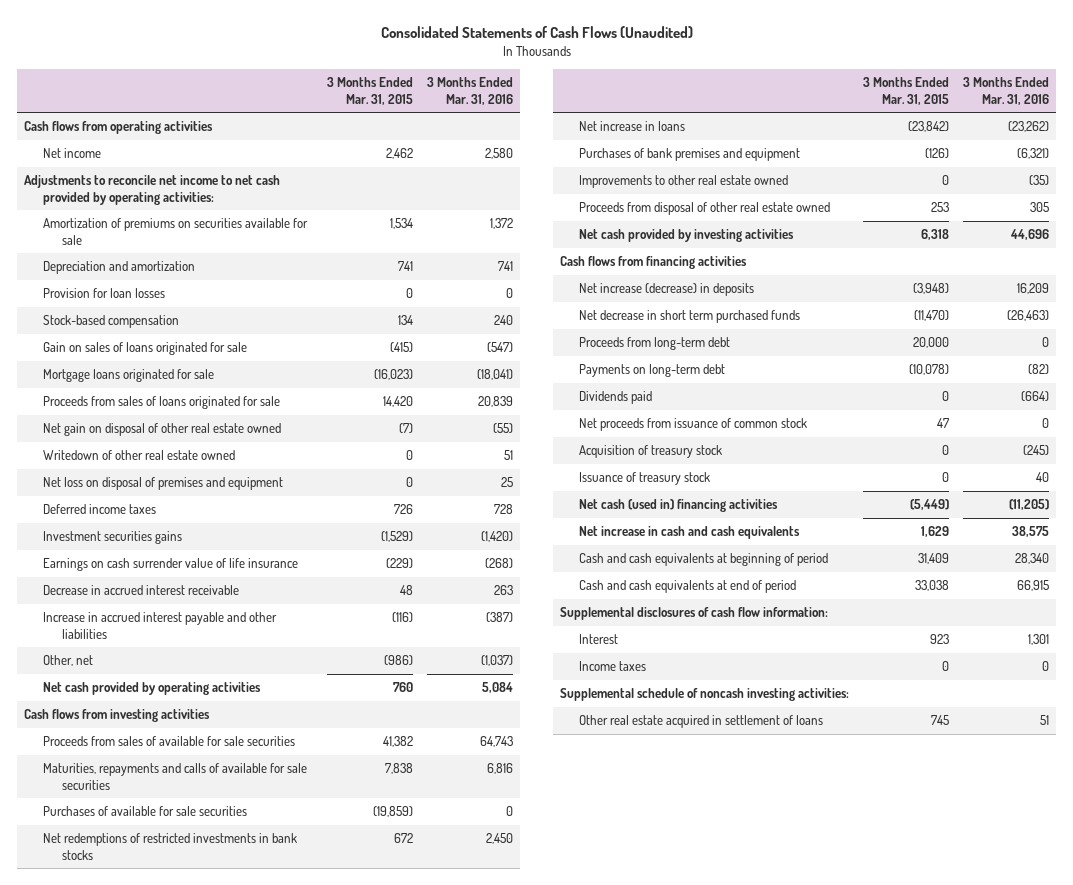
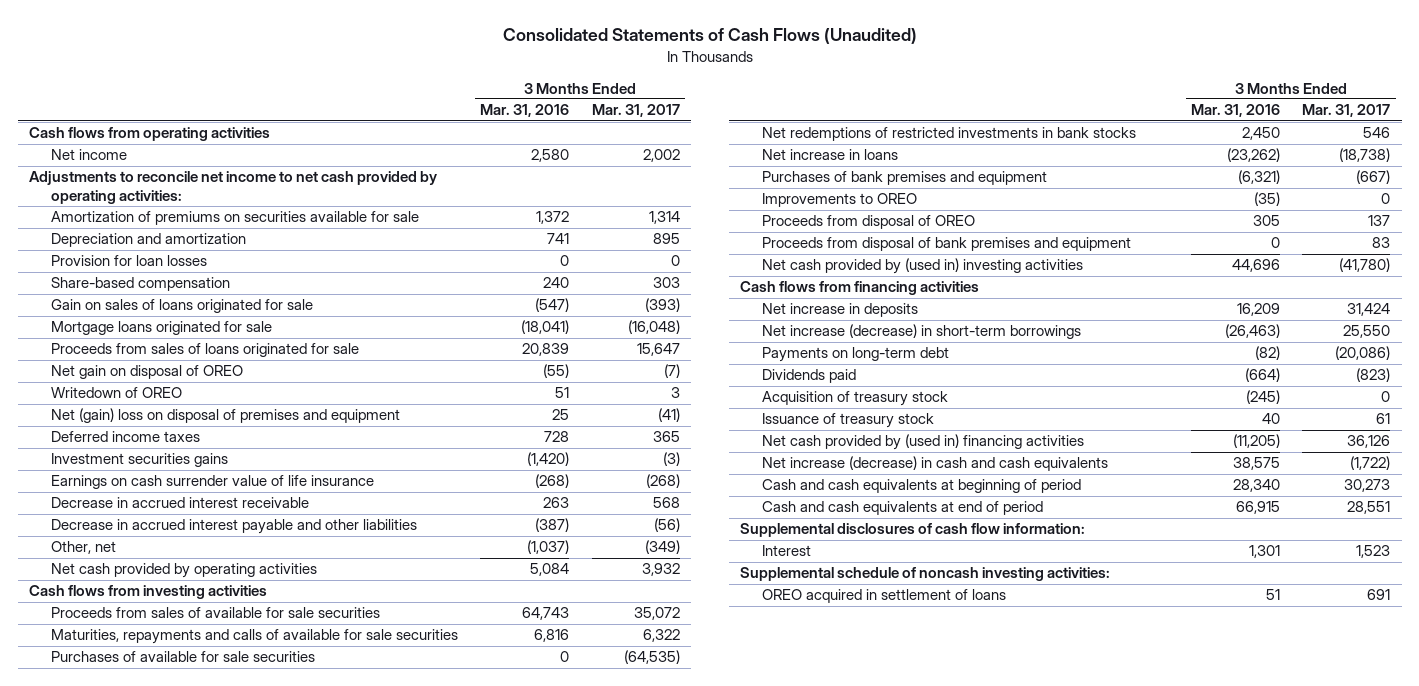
[327,77,414,105] 3 Months Ended Mar. 31, 2015 -> none
none -> [591,104,680,118] Mar. 31, 2017
[43,315,180,329] Stock-based compensation -> [50,277,230,292] Share-based compensation
[43,423,282,437] Net gain on disposal of other real estate owned -> [50,365,243,380] Net gain on disposal of OREO
[43,450,236,461] Writedown of other real estate owned -> [50,387,182,399] Writedown of OREO
[43,477,284,491] Net loss on disposal of premises and equipment -> [50,408,400,424] Net (gain) loss on disposal of premises and equipment
[43,612,278,639] Increase in accrued interest payable and other liabilities -> [50,519,417,535] Decrease in accrued interest payable and other liabilities
[578,175,788,189] Improvements to other real estate owned -> [761,193,917,208] Improvements to OREO
[578,202,830,216] Proceeds from disposal of other real estate owned -> [761,215,975,230] Proceeds from disposal of OREO
none -> [761,237,1131,252] Proceeds from disposal of bank premises and equipment
[578,229,794,243] Net cash provided by investing activities -> [761,258,1083,275] Net cash provided by (used in) investing activities
[578,337,730,351] Proceeds from long-term debt -> none
[578,283,754,297] Net increase (decrease) in deposits -> [761,303,918,318] Net increase in deposits
[578,310,800,324] Net decrease in short term purchased funds -> [761,324,1081,340] Net increase (decrease) in short-term borrowings
[578,418,807,432] Net proceeds from issuance of common stock -> none
[578,499,778,513] Net cash (used in) financing activities -> [761,434,1084,451] Net cash provided by (used in) financing activities
[578,526,800,540] Net increase in cash and cash equivalents -> [761,456,1108,472] Net increase (decrease) in cash and cash equivalents
[578,661,646,672] Income taxes -> none
[578,715,823,729] Other real estate acquired in settlement of loans -> [761,589,1006,604] OREO acquired in settlement of loans

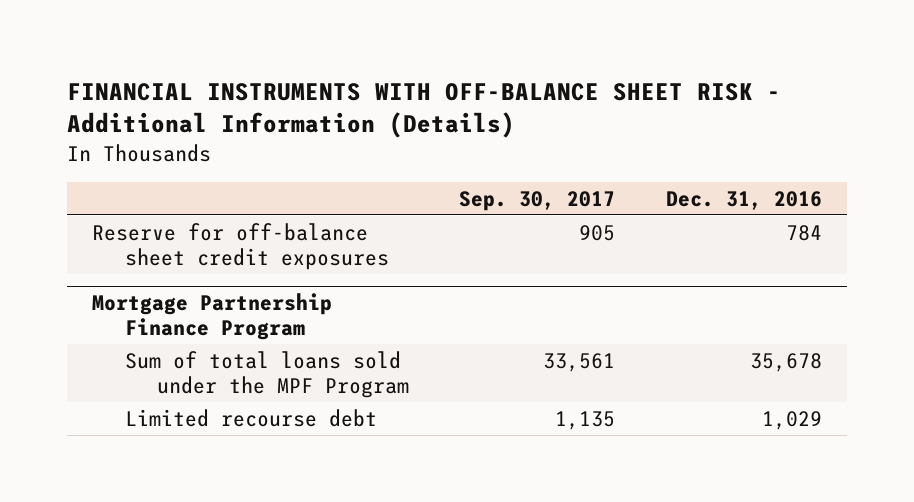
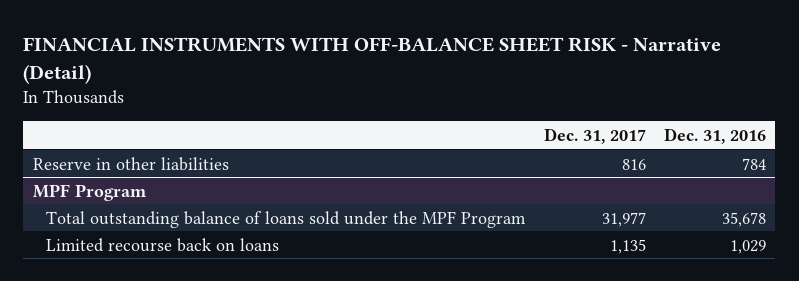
[66,82,781,139] FINANCIAL INSTRUMENTS WITH OFF-BALANCE SHEET RISK - Additional Information (Details) -> [23,37,722,85] FINANCIAL INSTRUMENTS WITH OFF-BALANCE SHEET RISK - Narrative (Detail)
[459,190,616,211] Sep. 30, 2017 -> none
none -> [543,127,646,144] Dec. 31, 2017
[91,222,389,270] Reserve for off-balance sheet credit exposures -> [32,156,229,171] Reserve in other liabilities
[91,293,332,341] Mortgage Partnership Finance Program -> [32,183,147,201] MPF Program
[124,350,410,398] Sum of total loans sold under the MPF Program -> [46,210,527,228] Total outstanding balance of loans sold under the MPF Program
[124,408,377,427] Limited recourse debt -> [46,237,280,252] Limited recourse back on loans

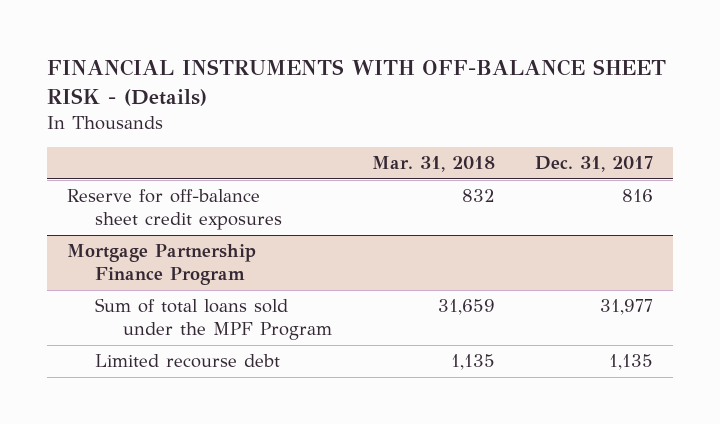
[23,37,722,85] FINANCIAL INSTRUMENTS WITH OFF-BALANCE SHEET RISK - Narrative (Detail) -> [46,59,666,106] FINANCIAL INSTRUMENTS WITH OFF-BALANCE SHEET RISK - (Details)
[664,127,767,144] Dec. 31, 2016 -> none
none -> [371,156,495,173] Mar. 31, 2018
[32,156,229,171] Reserve in other liabilities -> [66,189,282,231] Reserve for off-balance sheet credit exposures
[32,183,147,201] MPF Program -> [66,244,256,286] Mortgage Partnership Finance Program
[46,210,527,228] Total outstanding balance of loans sold under the MPF Program -> [94,298,332,341] Sum of total loans sold under the MPF Program
[46,237,280,252] Limited recourse back on loans -> [94,354,280,369] Limited recourse debt

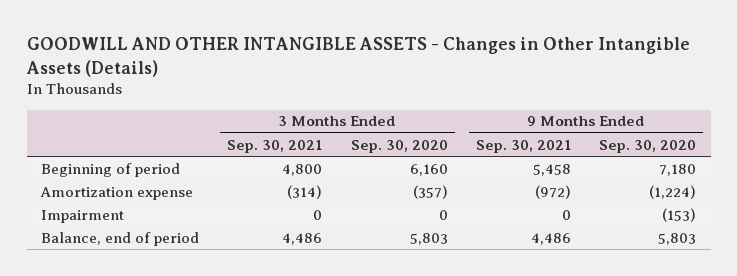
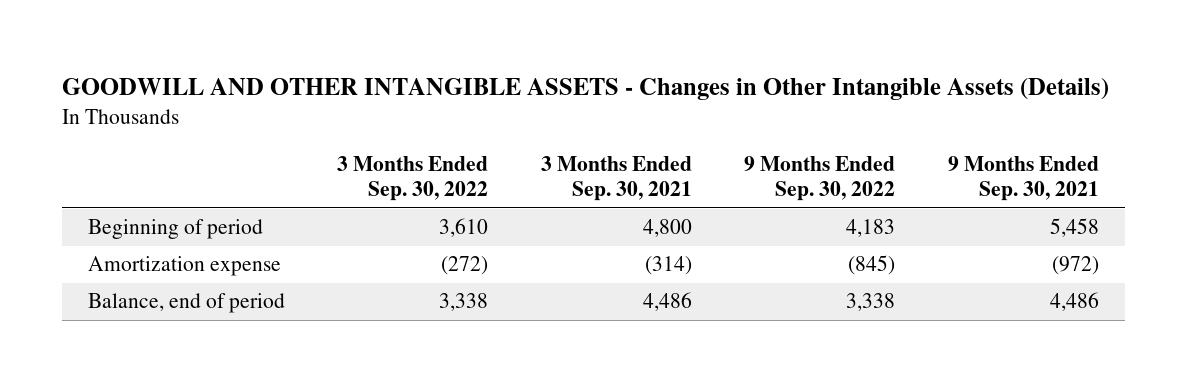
[350,139,448,153] Sep. 30, 2020 -> none
[599,139,697,153] Sep. 30, 2020 -> none
none -> [337,156,489,202] 3 Months Ended Sep. 30, 2022
none -> [744,156,896,202] 9 Months Ended Sep. 30, 2022
[40,209,124,223] Impairment -> none

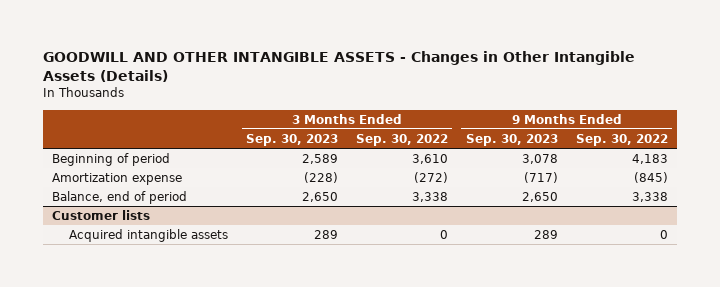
[540,156,692,202] 3 Months Ended Sep. 30, 2021 -> none
[947,156,1099,202] 9 Months Ended Sep. 30, 2021 -> none
none -> [246,133,339,146] Sep. 30, 2023
none -> [465,133,558,146] Sep. 30, 2023
none -> [51,210,150,221] Customer lists
none -> [69,229,229,243] Acquired intangible assets

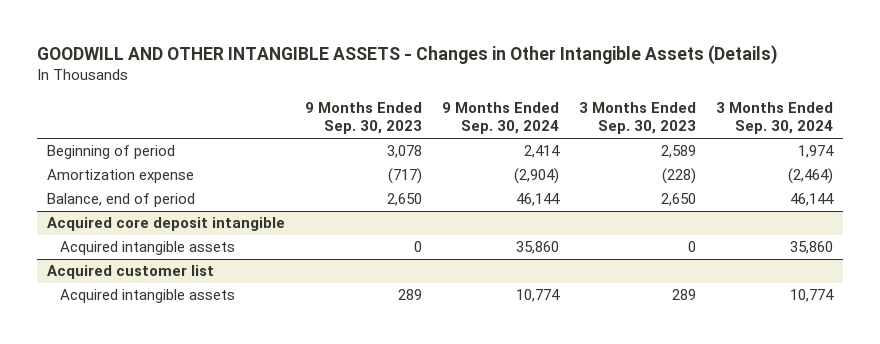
[355,133,448,146] Sep. 30, 2022 -> none
[575,133,668,146] Sep. 30, 2022 -> none
none -> [441,101,559,135] 9 Months Ended Sep. 30, 2024
none -> [716,101,834,135] 3 Months Ended Sep. 30, 2024
none -> [46,217,285,232] Acquired core deposit intangible
none -> [60,241,236,256] Acquired intangible assets
[51,210,150,221] Customer lists -> [46,265,214,280] Acquired customer list

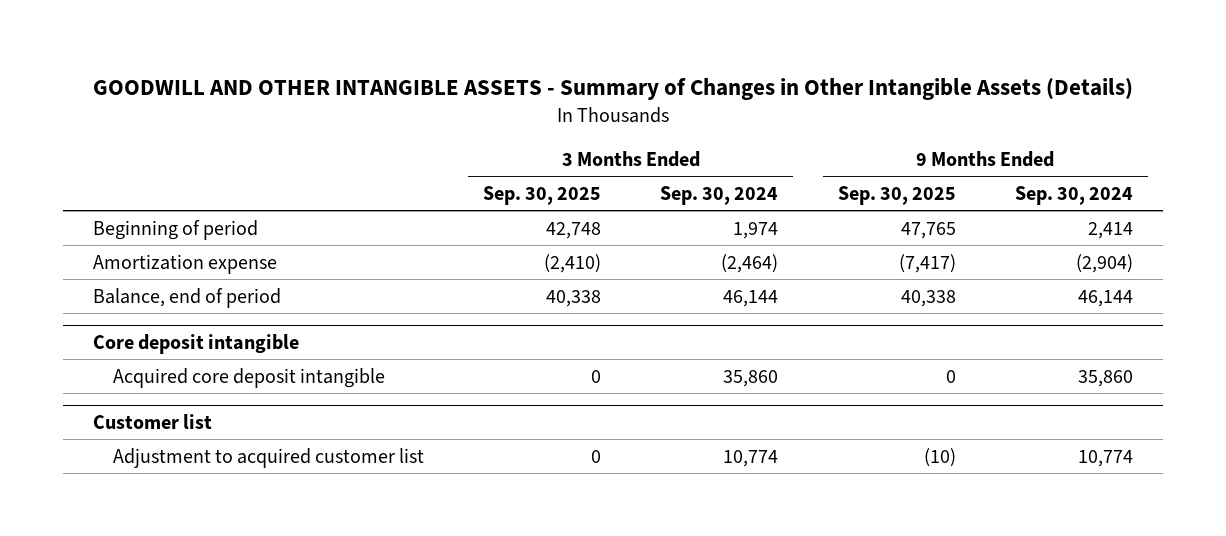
[36,44,778,64] GOODWILL AND OTHER INTANGIBLE ASSETS - Changes in Other Intangible Assets (Details) -> [93,77,1134,100] GOODWILL AND OTHER INTANGIBLE ASSETS - Summary of Changes in Other Intangible Assets (Details)
[304,101,422,135] 9 Months Ended Sep. 30, 2023 -> none
[579,101,697,135] 3 Months Ended Sep. 30, 2023 -> none
none -> [482,185,601,205] Sep. 30, 2025
none -> [837,185,956,205] Sep. 30, 2025
[46,217,285,232] Acquired core deposit intangible -> [93,333,300,354] Core deposit intangible
[60,241,236,256] Acquired intangible assets -> [112,367,385,388] Acquired core deposit intangible
[46,265,214,280] Acquired customer list -> [93,413,213,429] Customer list
[60,289,236,304] Acquired intangible assets -> [112,447,424,468] Adjustment to acquired customer list

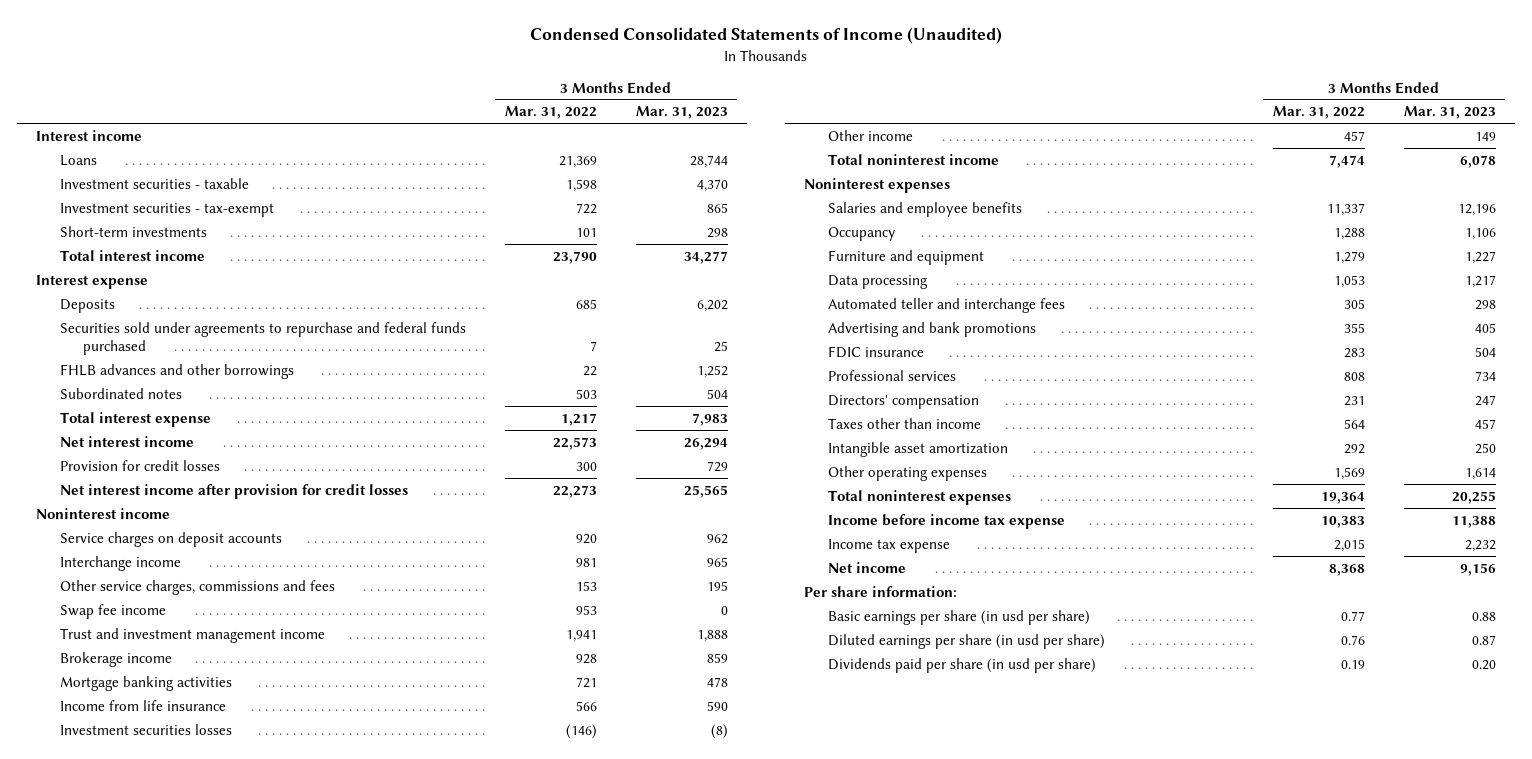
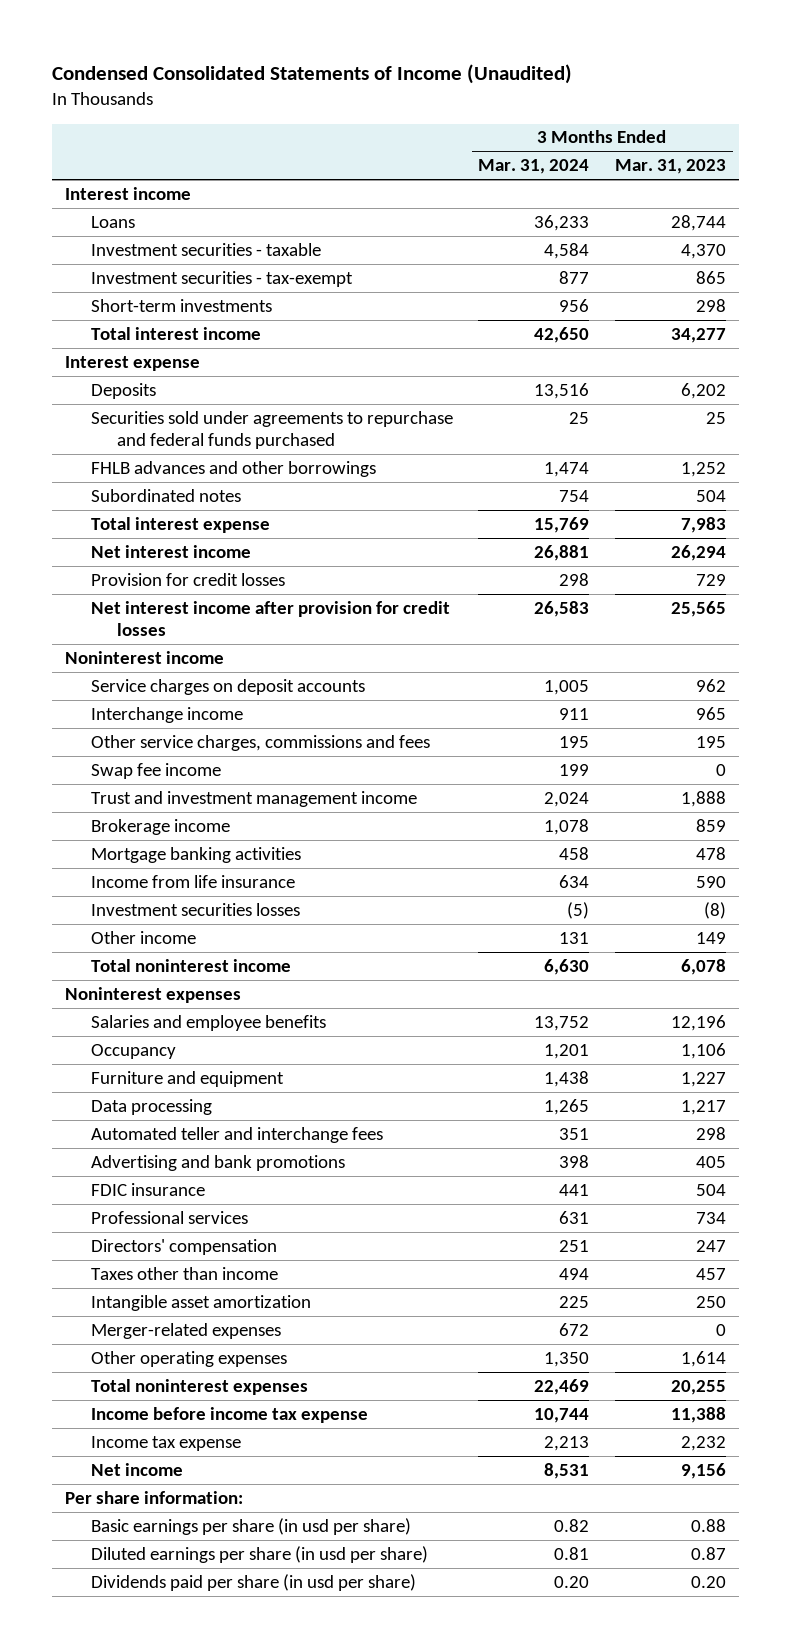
[504,106,597,120] Mar. 31, 2022 -> none
none -> [478,159,590,175] Mar. 31, 2024
none -> [90,1322,281,1339] Merger-related expenses

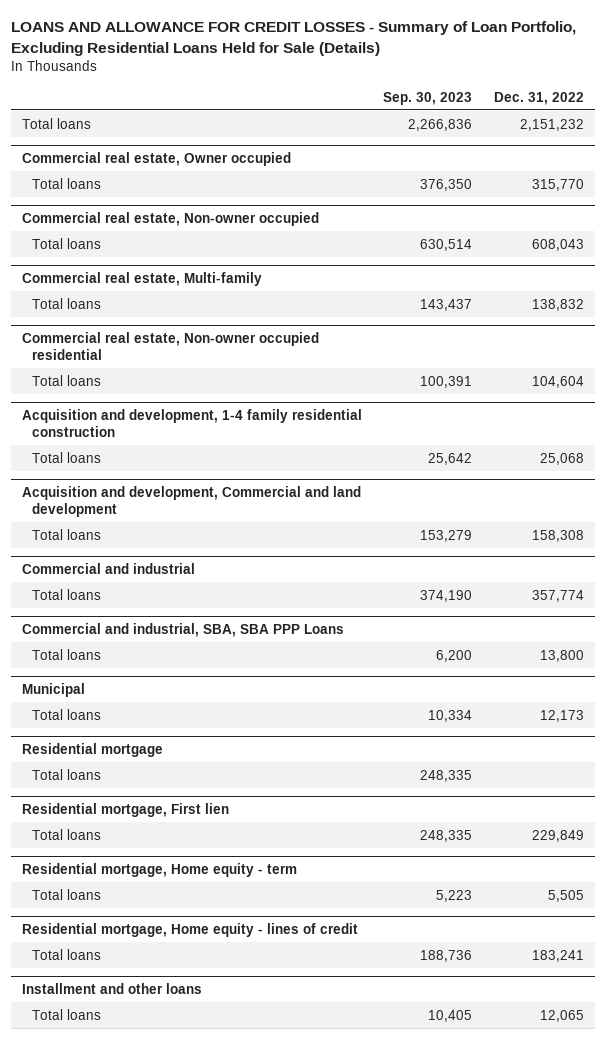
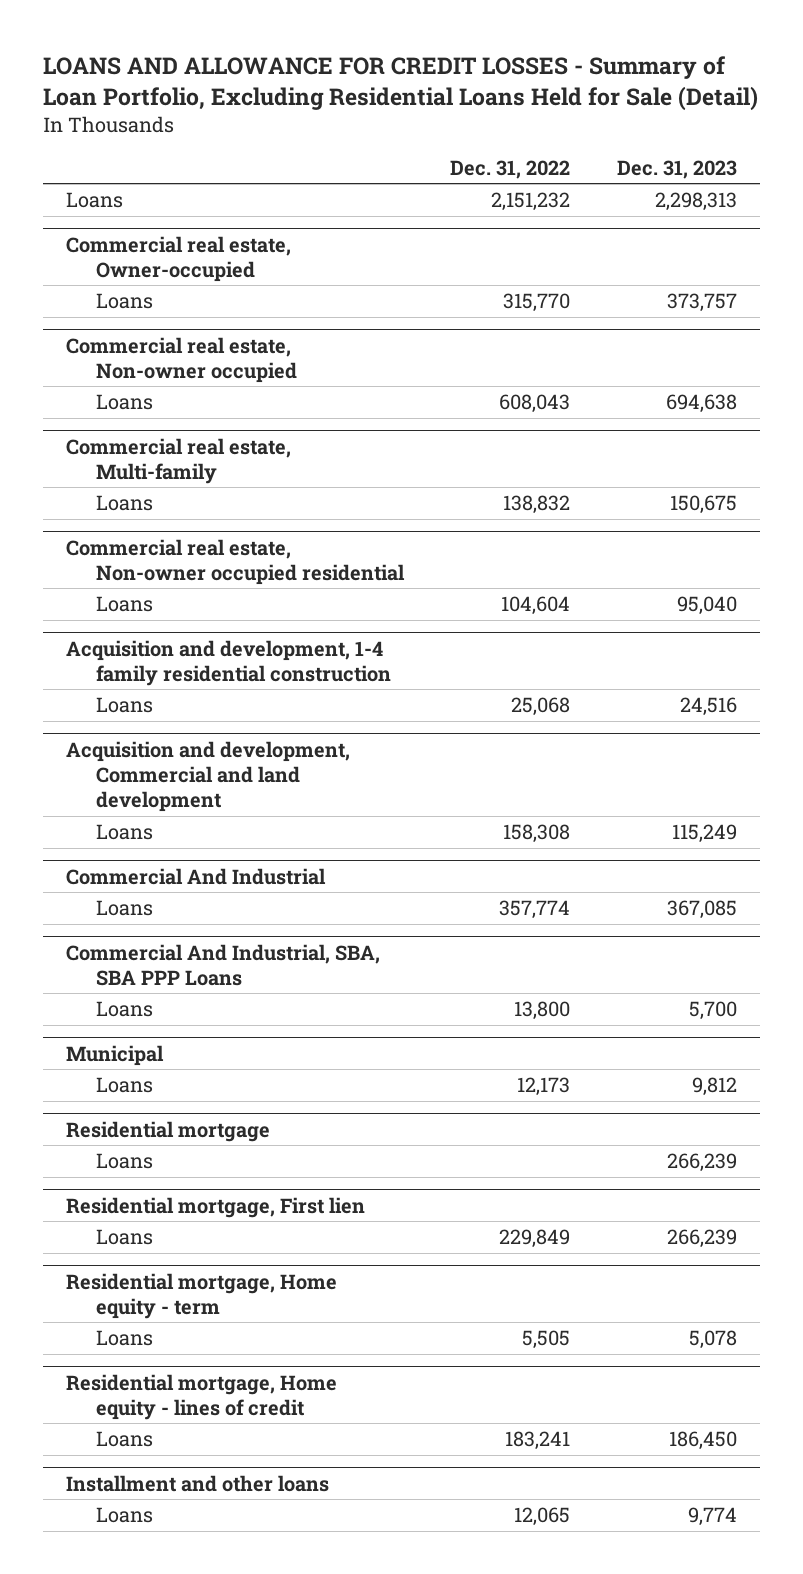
[10,20,576,56] LOANS AND ALLOWANCE FOR CREDIT LOSSES - Summary of Loan Portfolio, Excluding Residential Loans Held for Sale (Details) -> [42,55,758,111] LOANS AND ALLOWANCE FOR CREDIT LOSSES - Summary of Loan Portfolio, Excluding Residential Loans Held for Sale (Detail)
[383,91,473,105] Sep. 30, 2023 -> none
none -> [616,159,737,179] Dec. 31, 2023
[21,117,91,129] Total loans -> [65,192,123,209] Loans
[21,151,291,166] Commercial real estate, Owner occupied -> [65,235,291,282] Commercial real estate, Owner-occupied
[31,177,101,189] Total loans -> [96,293,154,310] Loans
[31,237,101,249] Total loans -> [96,394,154,411] Loans
[31,297,101,309] Total loans -> [96,495,154,512] Loans
[31,374,101,386] Total loans -> [96,596,154,613] Loans
[31,451,101,463] Total loans -> [96,697,154,714] Loans
[31,528,101,540] Total loans -> [96,824,154,841] Loans
[21,562,195,574] Commercial and industrial -> [65,867,326,885] Commercial And Industrial
[31,588,101,600] Total loans -> [96,900,154,917] Loans
[21,622,344,637] Commercial and industrial, SBA, SBA PPP Loans -> [65,943,380,986] Commercial And Industrial, SBA, SBA PPP Loans
[31,648,101,660] Total loans -> [96,1001,154,1018] Loans
[31,708,101,720] Total loans -> [96,1077,154,1094] Loans
[31,768,101,780] Total loans -> [96,1153,154,1170] Loans
[31,828,101,840] Total loans -> [96,1229,154,1246] Loans
[31,888,101,900] Total loans -> [96,1330,154,1347] Loans
[31,948,101,960] Total loans -> [96,1431,154,1448] Loans
[31,1008,101,1020] Total loans -> [96,1507,154,1524] Loans

